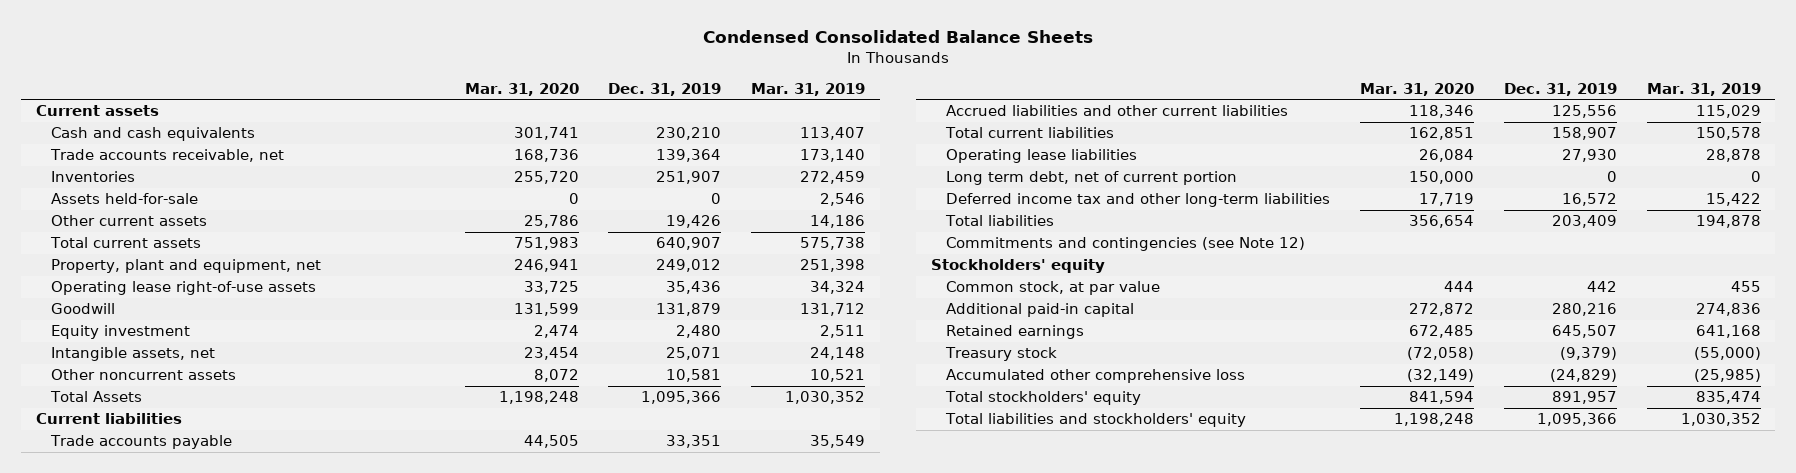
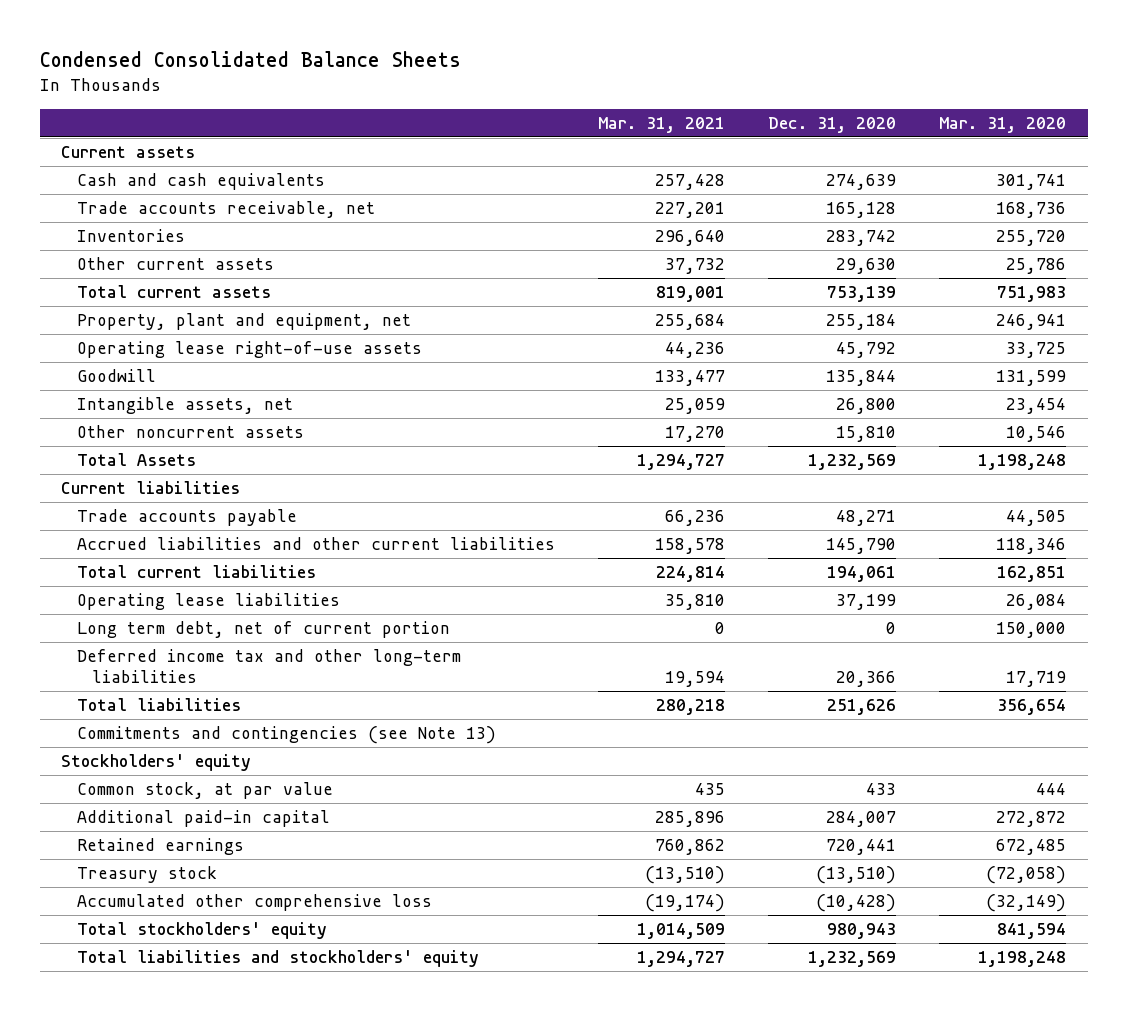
[608,82,722,96] Dec. 31, 2019 -> none
[751,82,866,96] Mar. 31, 2019 -> none
none -> [597,116,725,133] Mar. 31, 2021
none -> [767,116,896,133] Dec. 31, 2020
[50,193,198,205] Assets held-for-sale -> none
[50,325,190,340] Equity investment -> none
[533,369,579,383] 8,072 -> [1006,426,1067,443] 10,546
[946,237,1306,252] Commitments and contingencies (see Note 12) -> [76,726,496,745] Commitments and contingencies (see Note 13)

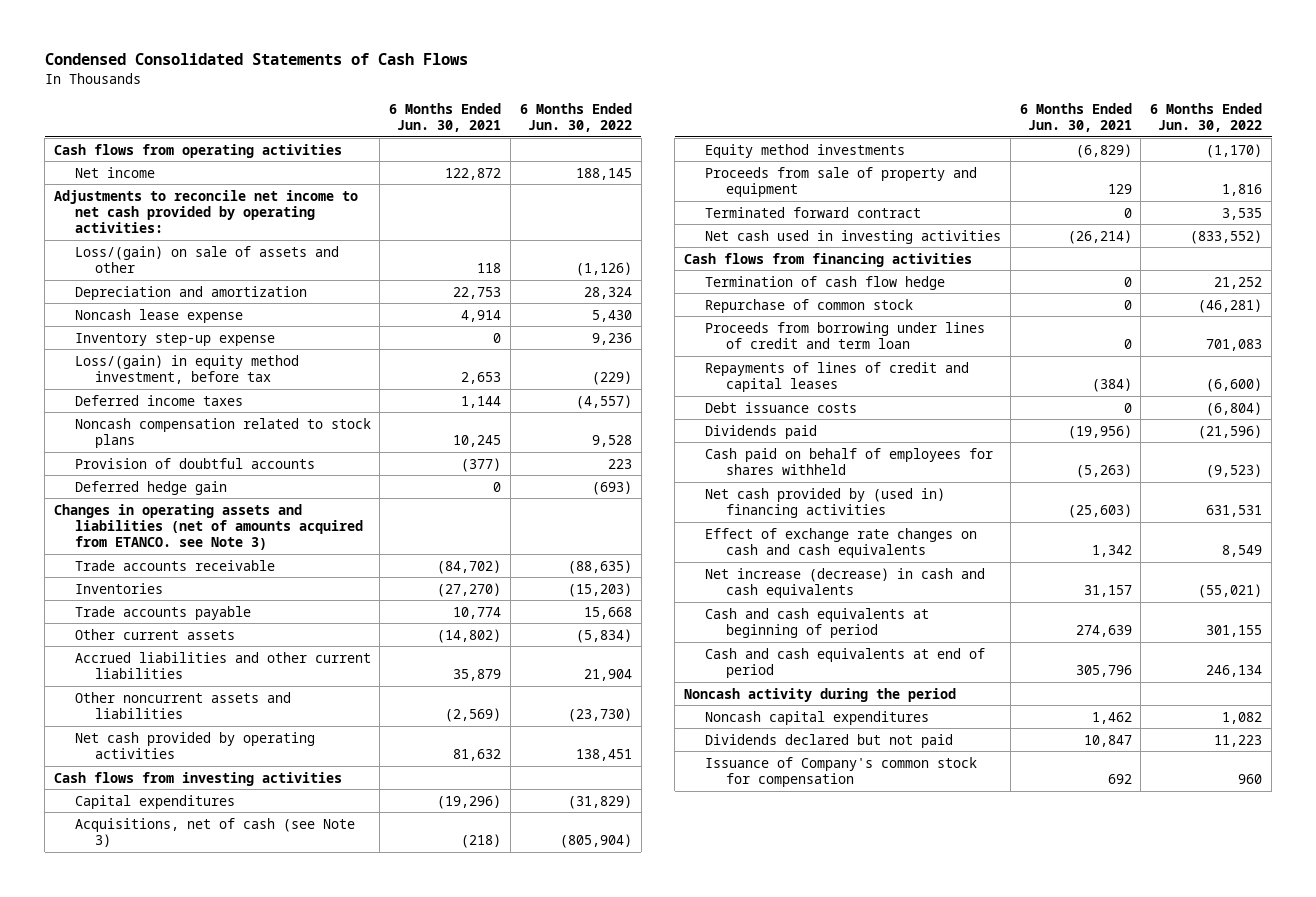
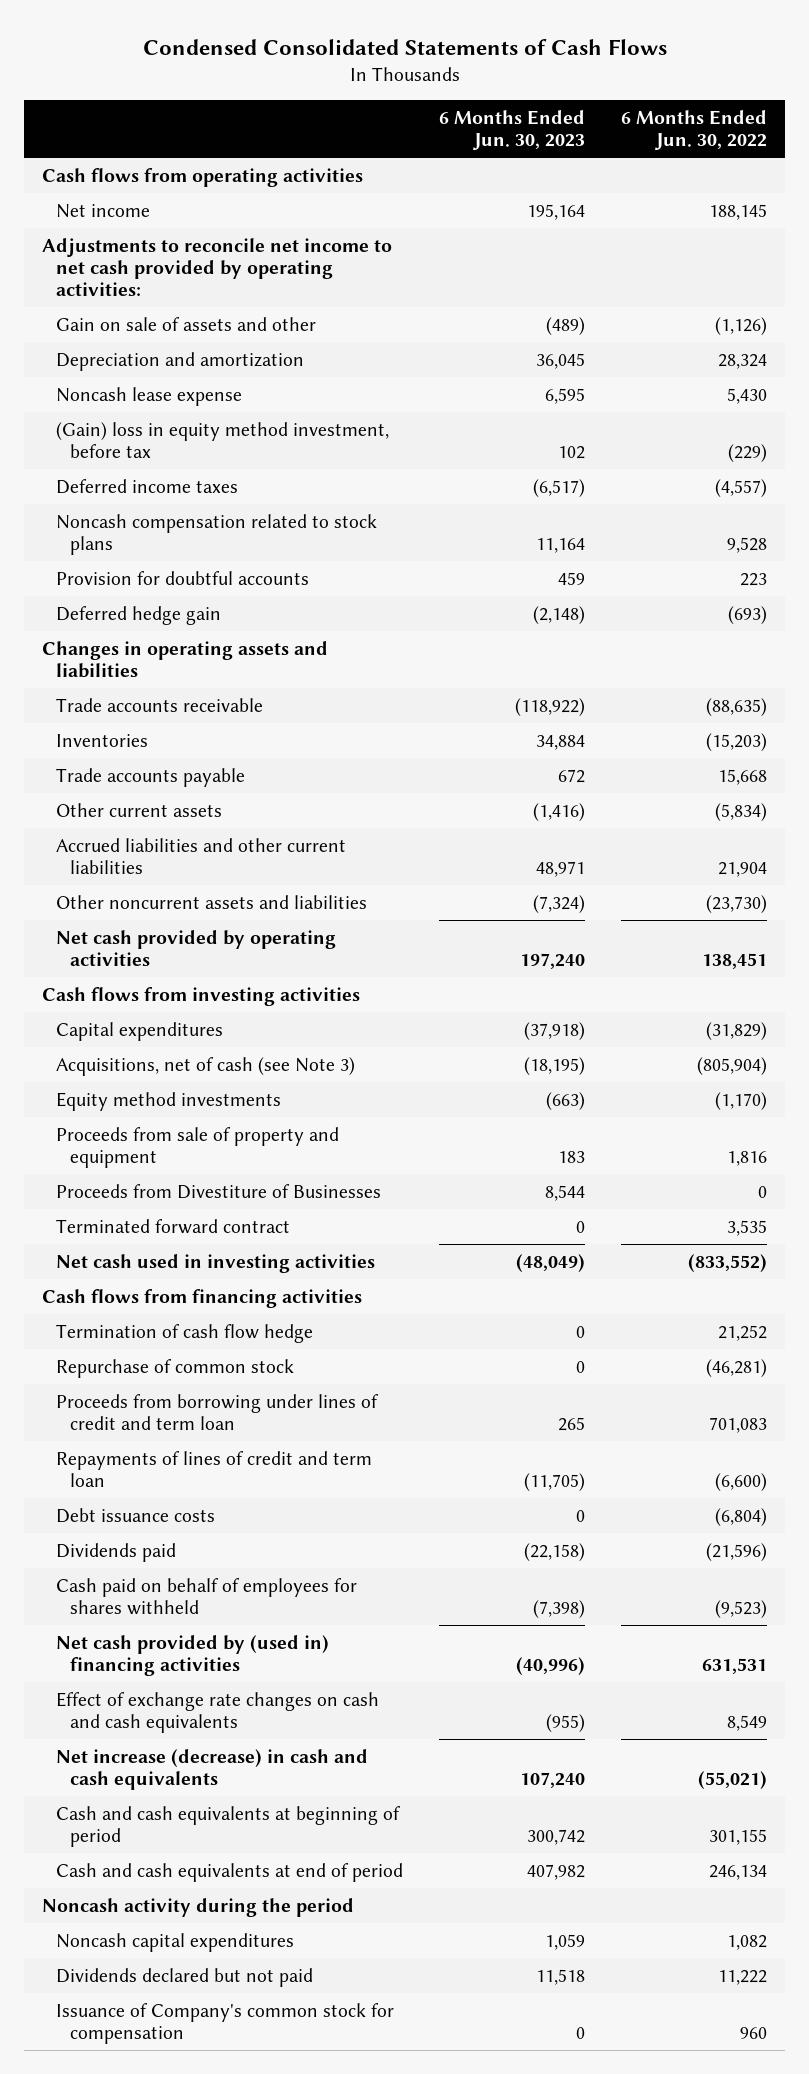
[389,102,502,132] 6 Months Ended Jun. 30, 2021 -> none
none -> [438,109,585,151] 6 Months Ended Jun. 30, 2023
[74,245,339,273] Loss/(gain) on sale of assets and other -> [56,316,317,331] Gain on sale of assets and other
[74,332,275,346] Inventory step-up expense -> none
[74,354,299,384] Loss/(gain) in equity method investment, before tax -> [56,421,390,458] (Gain) loss in equity method investment, before tax
[74,457,315,469] Provision of doubtful accounts -> [56,570,310,585] Provision for doubtful accounts
[53,503,363,551] Changes in operating assets and liabilities (net of amounts acquired from ETANCO. see Note 3) -> [42,640,329,678] Changes in operating assets and liabilities
none -> [56,1183,382,1199] Proceeds from Divestiture of Businesses
[704,361,969,392] Repayments of lines of credit and capital leases -> [56,1450,373,1487] Repayments of lines of credit and term loan
[1214,734,1263,747] 11,223 -> [717,1969,767,1985] 11,222

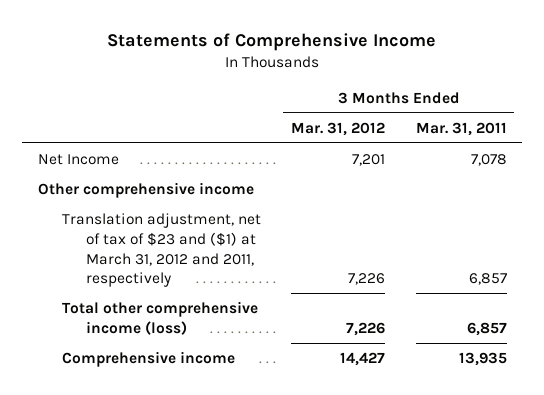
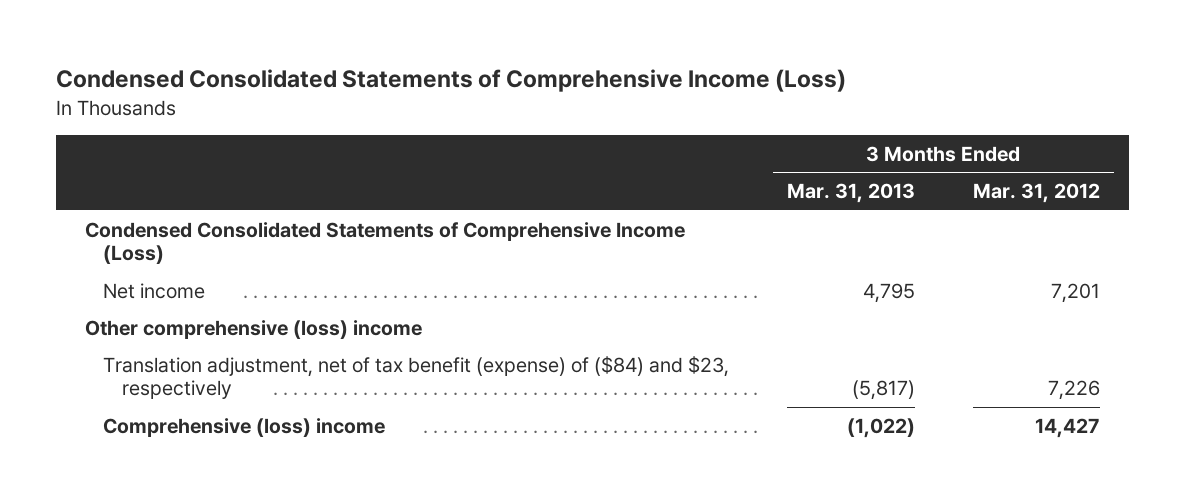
[107,33,437,52] Statements of Comprehensive Income -> [55,69,846,93] Condensed Consolidated Statements of Comprehensive Income (Loss)
[415,121,507,136] Mar. 31, 2011 -> none
none -> [786,183,915,204] Mar. 31, 2013
[61,300,258,335] Total other comprehensive income (loss) -> none
none -> [84,221,685,265] Condensed Consolidated Statements of Comprehensive Income (Loss)
[37,153,119,165] Net Income -> [103,282,206,299] Net income
[37,181,254,198] Other comprehensive income -> [84,319,422,339] Other comprehensive (loss) income
[61,212,261,288] Translation adjustment, net of tax of $23 and ($1) at March 31, 2012 and 2011, respectively -> [103,355,730,400] Translation adjustment, net of tax benefit (expense) of ($84) and $23, respectively
[61,350,235,367] Comprehensive income -> [103,417,386,437] Comprehensive (loss) income

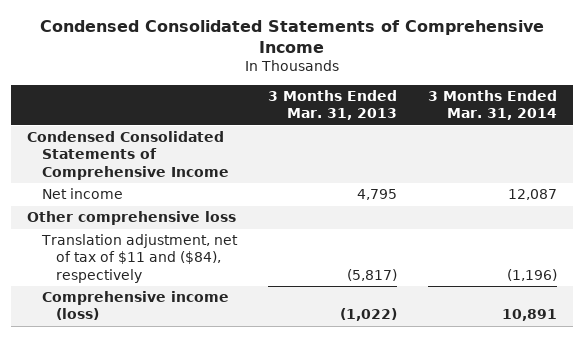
[55,69,846,93] Condensed Consolidated Statements of Comprehensive Income (Loss) -> [39,20,544,54] Condensed Consolidated Statements of Comprehensive Income
[972,183,1100,204] Mar. 31, 2012 -> none
none -> [427,90,557,121] 3 Months Ended Mar. 31, 2014
[84,221,685,265] Condensed Consolidated Statements of Comprehensive Income (Loss) -> [27,131,229,180] Condensed Consolidated Statements of Comprehensive Income
[84,319,422,339] Other comprehensive (loss) income -> [27,211,237,226] Other comprehensive loss
[103,355,730,400] Translation adjustment, net of tax benefit (expense) of ($84) and $23, respectively -> [40,234,238,283] Translation adjustment, net of tax of $11 and ($84), respectively
[103,417,386,437] Comprehensive (loss) income -> [41,291,229,321] Comprehensive income (loss)

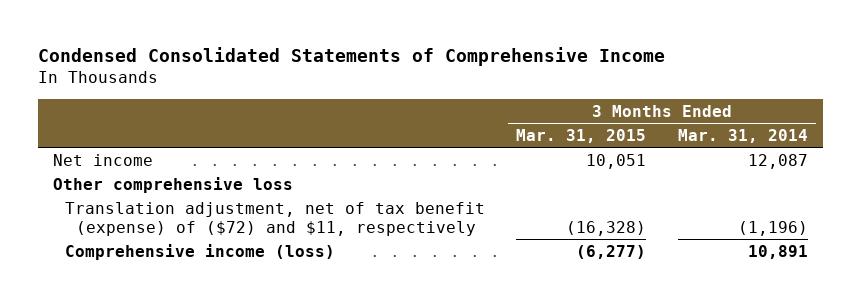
[267,90,397,121] 3 Months Ended Mar. 31, 2013 -> none
none -> [516,129,647,144] Mar. 31, 2015
[27,131,229,180] Condensed Consolidated Statements of Comprehensive Income -> none
[40,234,238,283] Translation adjustment, net of tax of $11 and ($84), respectively -> [64,201,485,236] Translation adjustment, net of tax benefit (expense) of ($72) and $11, respectively

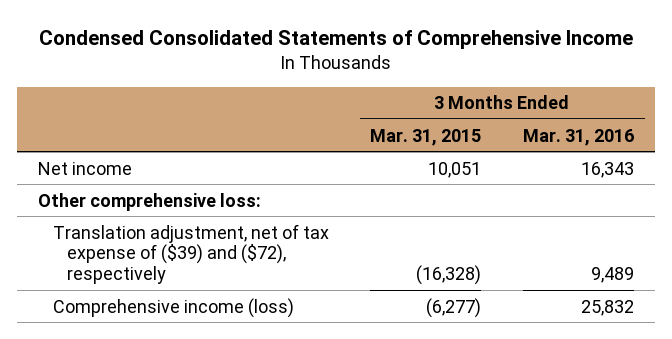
[677,129,808,144] Mar. 31, 2014 -> none
none -> [523,128,635,146] Mar. 31, 2016
[53,176,294,193] Other comprehensive loss -> [37,192,261,211] Other comprehensive loss:
[64,201,485,236] Translation adjustment, net of tax benefit (expense) of ($72) and $11, respectively -> [52,223,329,285] Translation adjustment, net of tax expense of ($39) and ($72), respectively

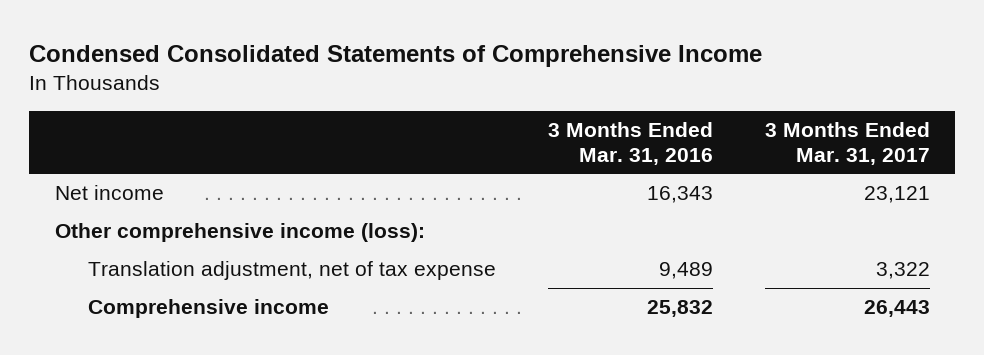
[370,128,482,146] Mar. 31, 2015 -> none
none -> [764,122,930,165] 3 Months Ended Mar. 31, 2017
[37,192,261,211] Other comprehensive loss: -> [54,223,425,243] Other comprehensive income (loss):
[52,223,329,285] Translation adjustment, net of tax expense of ($39) and ($72), respectively -> [87,261,496,281] Translation adjustment, net of tax expense
[52,297,294,318] Comprehensive income (loss) -> [87,299,329,319] Comprehensive income

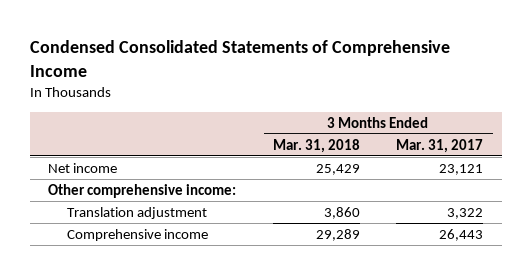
[547,122,713,165] 3 Months Ended Mar. 31, 2016 -> none
none -> [272,138,360,153] Mar. 31, 2018
[54,223,425,243] Other comprehensive income (loss): -> [48,183,237,198] Other comprehensive income:
[87,261,496,281] Translation adjustment, net of tax expense -> [67,206,208,219] Translation adjustment

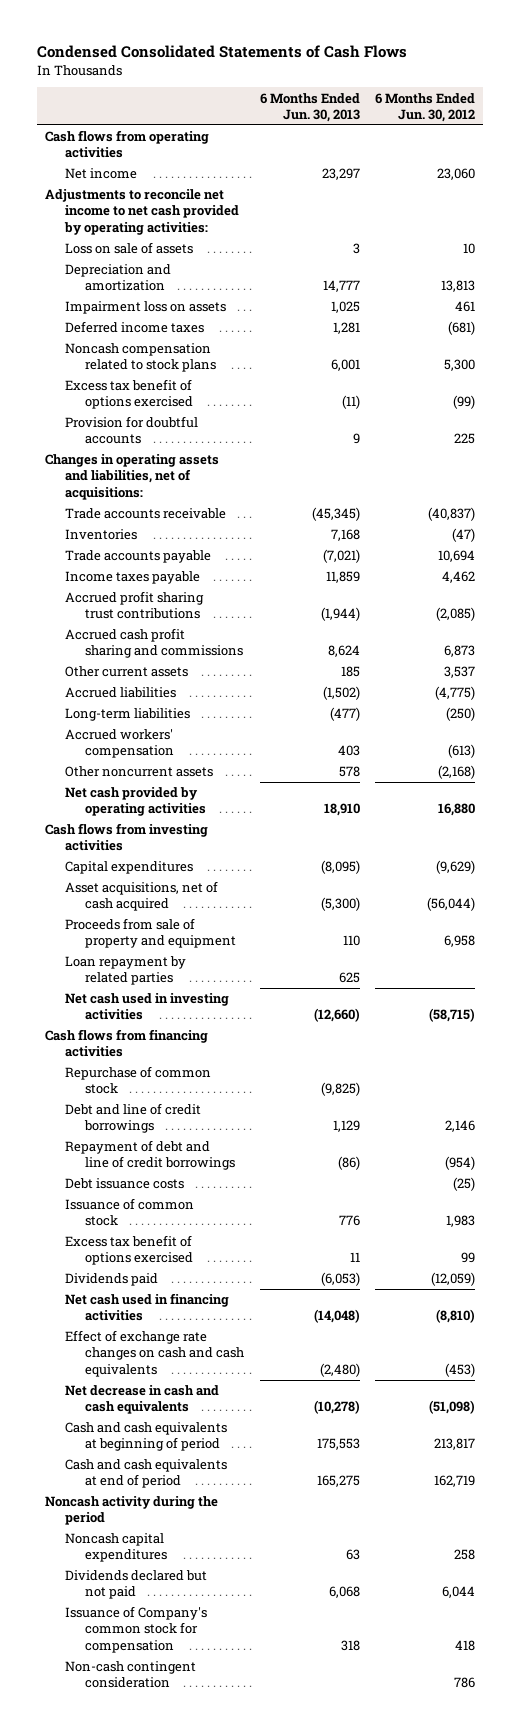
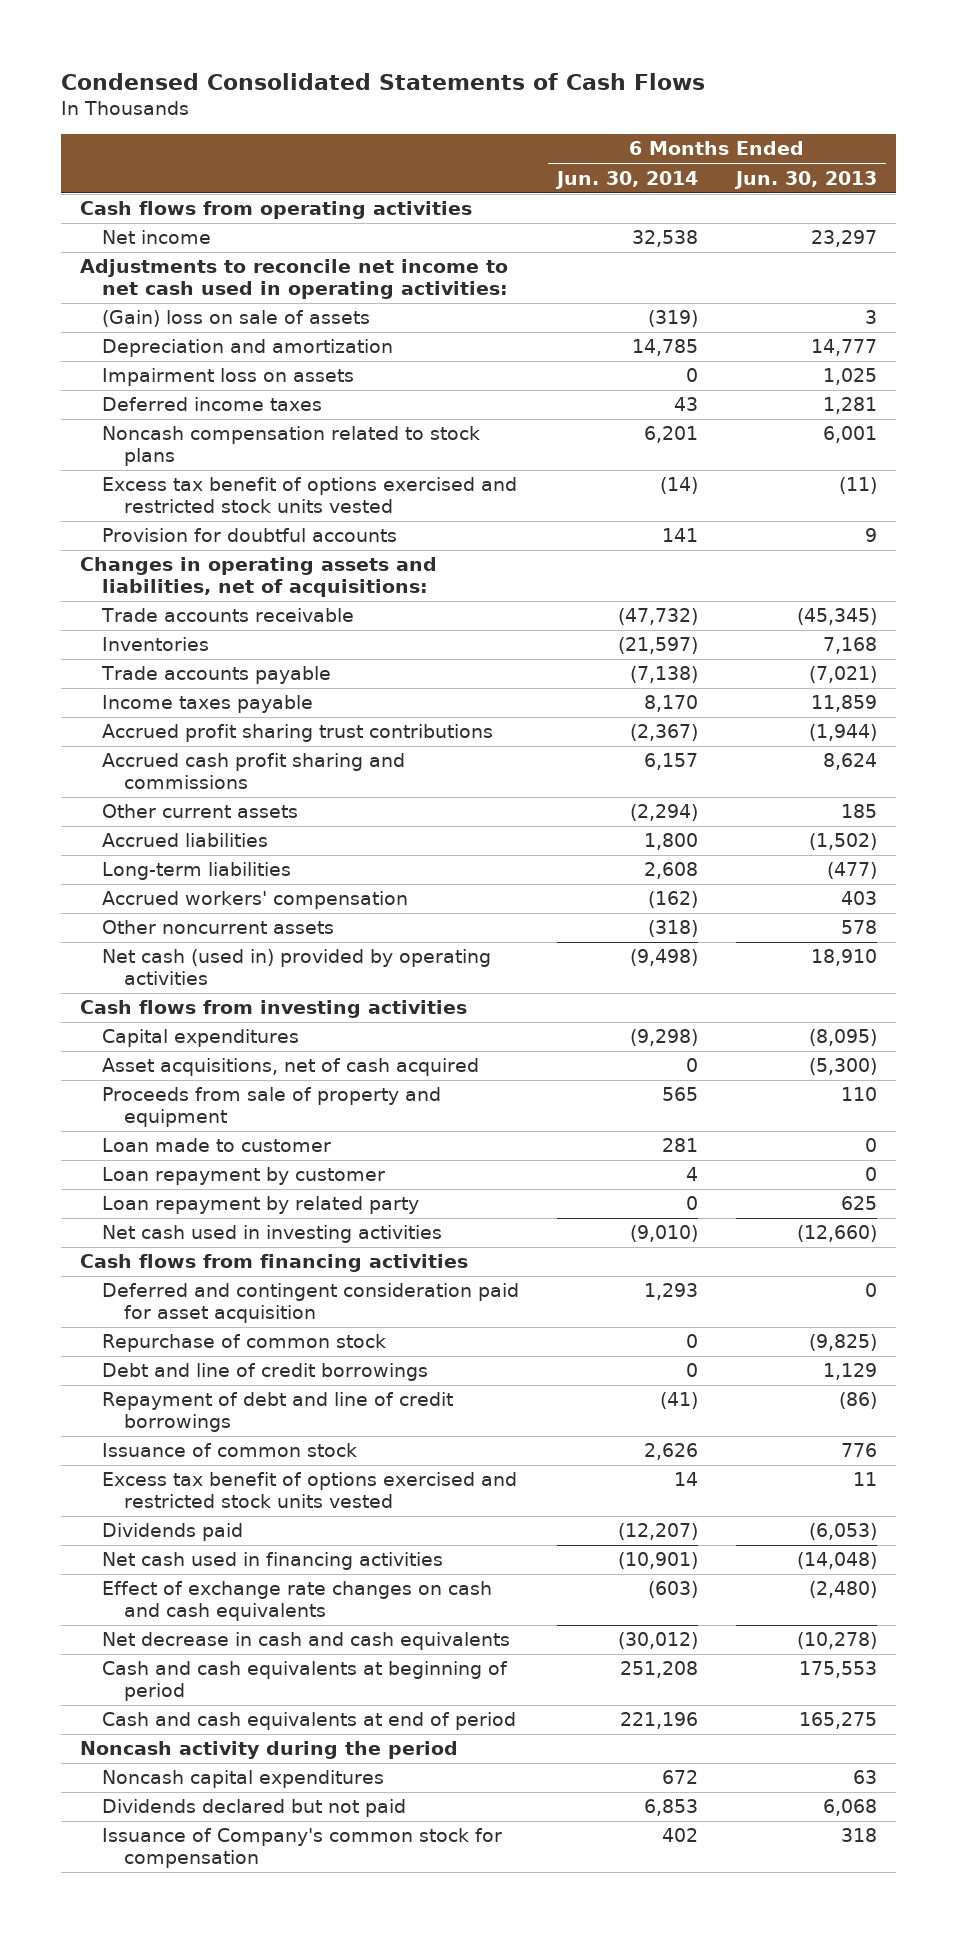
[375,92,476,122] 6 Months Ended Jun. 30, 2012 -> none
none -> [554,170,698,189] Jun. 30, 2014
[44,189,239,235] Adjustments to reconcile net income to net cash provided by operating activities: -> [80,259,509,300] Adjustments to reconcile net income to net cash used in operating activities:
[64,242,193,255] Loss on sale of assets -> [102,310,371,328] (Gain) loss on sale of assets
[64,379,194,410] Excess tax benefit of options exercised -> [102,477,518,514] Excess tax benefit of options exercised and restricted stock units vested
[64,787,207,817] Net cash provided by operating activities -> [102,949,492,986] Net cash (used in) provided by operating activities
none -> [102,1138,332,1153] Loan made to customer
none -> [102,1167,386,1186] Loan repayment by customer
[64,956,186,986] Loan repayment by related parties -> [102,1196,420,1215] Loan repayment by related party
none -> [102,1283,520,1324] Deferred and contingent consideration paid for asset acquisition
[64,1178,184,1190] Debt issuance costs -> none
[64,1235,194,1266] Excess tax benefit of options exercised -> [102,1472,518,1509] Excess tax benefit of options exercised and restricted stock units vested
[64,1661,196,1689] Non-cash contingent consideration -> none

